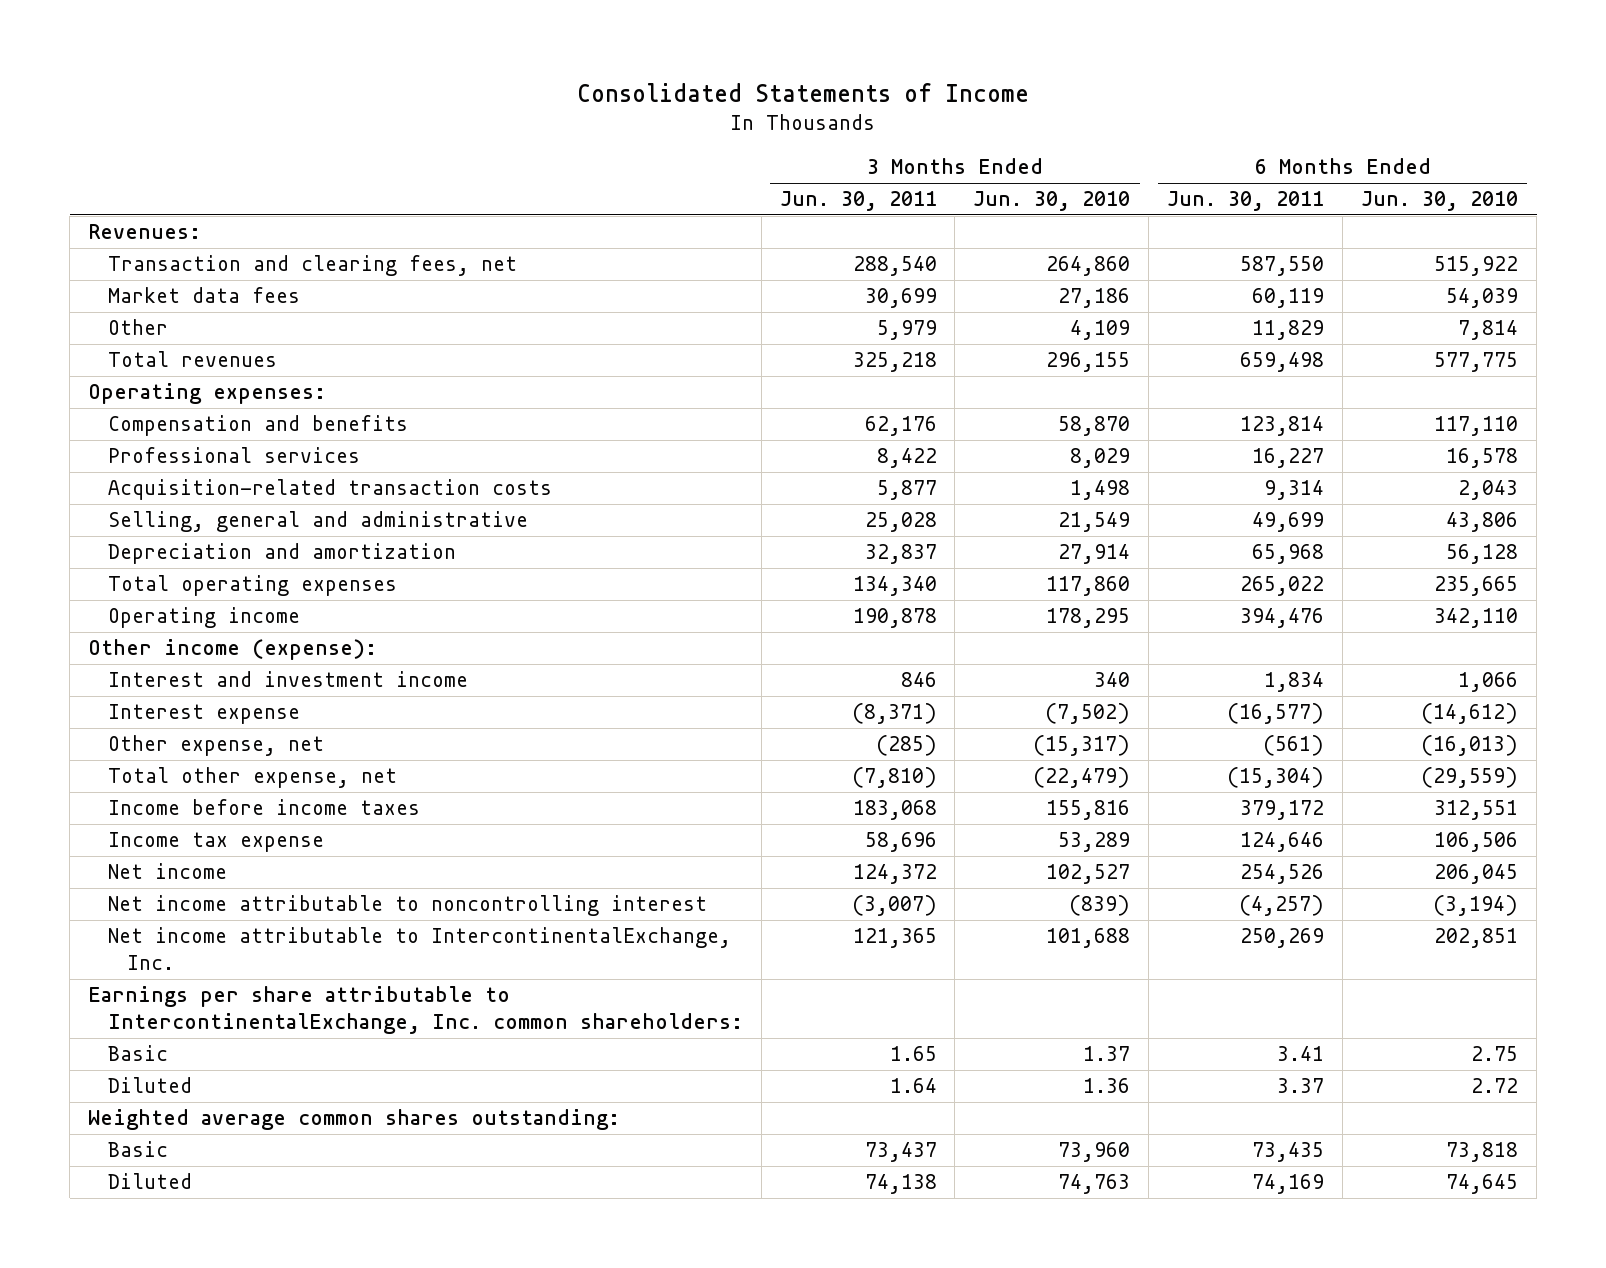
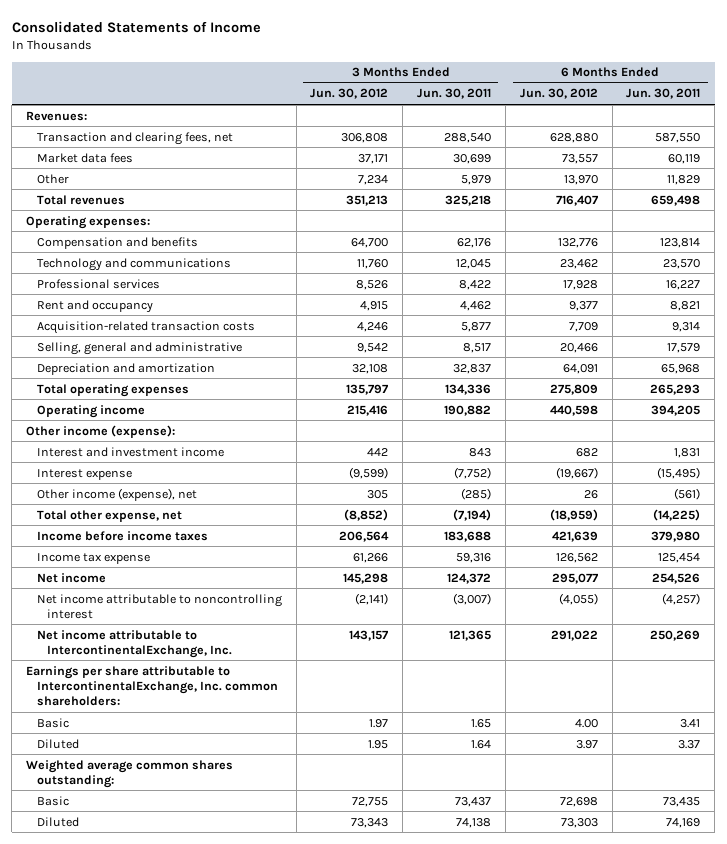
[973,191,1131,212] Jun. 30, 2010 -> none
[1361,191,1519,212] Jun. 30, 2010 -> none
none -> [310,88,389,100] Jun. 30, 2012
none -> [519,88,598,100] Jun. 30, 2012
none -> [36,257,231,271] Technology and communications
none -> [36,299,153,313] Rent and occupancy
[864,512,937,533] 25,028 -> [463,342,492,353] 8,517
[1252,512,1325,533] 49,699 -> [667,342,701,353] 17,579
[852,576,937,597] 134,340 -> [445,383,492,395] 134,336
[1240,576,1325,597] 265,022 -> [650,383,701,395] 265,293
[852,608,937,629] 190,878 -> [444,404,492,416] 190,882
[1240,608,1325,629] 394,476 -> [651,404,701,416] 394,205
[900,672,937,688] 846 -> [469,447,492,457] 843
[1264,672,1325,693] 1,834 -> [674,447,701,458] 1,831
[851,703,937,725] (8,371) -> [454,466,492,479] (7,752)
[1227,703,1325,725] (16,577) -> [657,466,701,479] (15,495)
[107,735,324,757] Other expense, net -> [36,487,197,501] Other income (expense), net
[851,767,937,789] (7,810) -> [453,508,492,521] (7,194)
[1227,767,1325,789] (15,304) -> [653,508,701,521] (14,225)
[852,800,937,821] 183,068 -> [444,530,492,542] 183,688
[1240,800,1325,821] 379,172 -> [651,530,701,542] 379,980
[864,832,937,853] 58,696 -> [456,552,492,563] 59,316
[1240,832,1325,853] 124,646 -> [658,552,701,563] 125,454

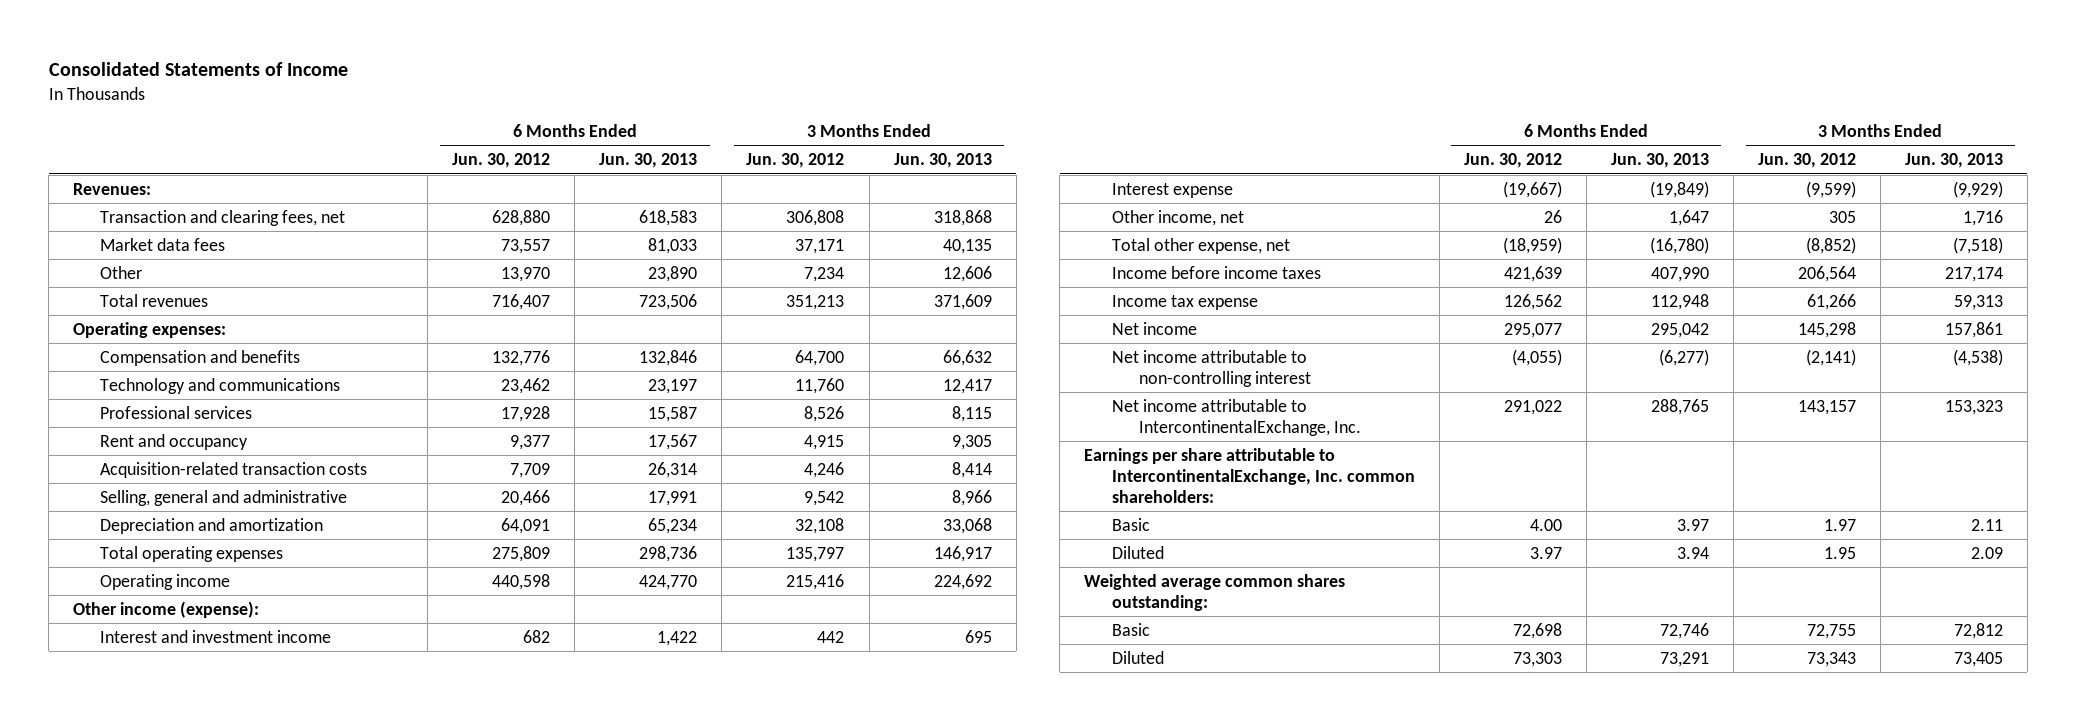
[417,88,492,100] Jun. 30, 2011 -> none
[626,88,701,100] Jun. 30, 2011 -> none
none -> [599,153,698,169] Jun. 30, 2013
none -> [893,153,992,169] Jun. 30, 2013
[36,487,197,501] Other income (expense), net -> [1111,209,1244,226] Other income, net
[36,593,282,619] Net income attributable to noncontrolling interest -> [1111,349,1311,387] Net income attributable to non-controlling interest

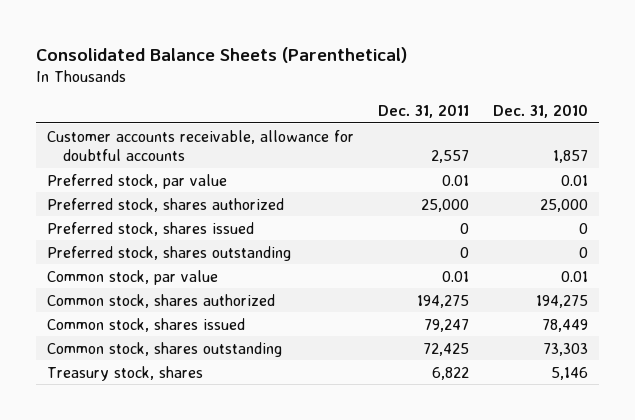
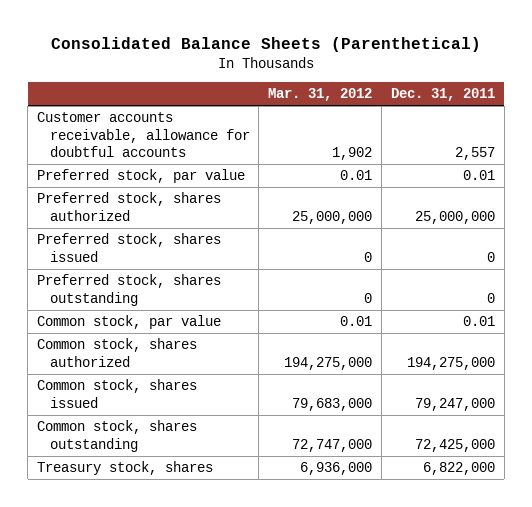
[492,103,588,118] Dec. 31, 2010 -> none
none -> [268,88,373,102] Mar. 31, 2012
[421,198,470,212] 25,000 -> [415,210,496,224] 25,000,000
[417,294,470,308] 194,275 -> [407,356,496,370] 194,275,000
[424,318,470,332] 79,247 -> [415,397,496,411] 79,247,000
[423,342,470,356] 72,425 -> [415,438,496,452] 72,425,000
[432,366,470,380] 6,822 -> [423,462,496,476] 6,822,000

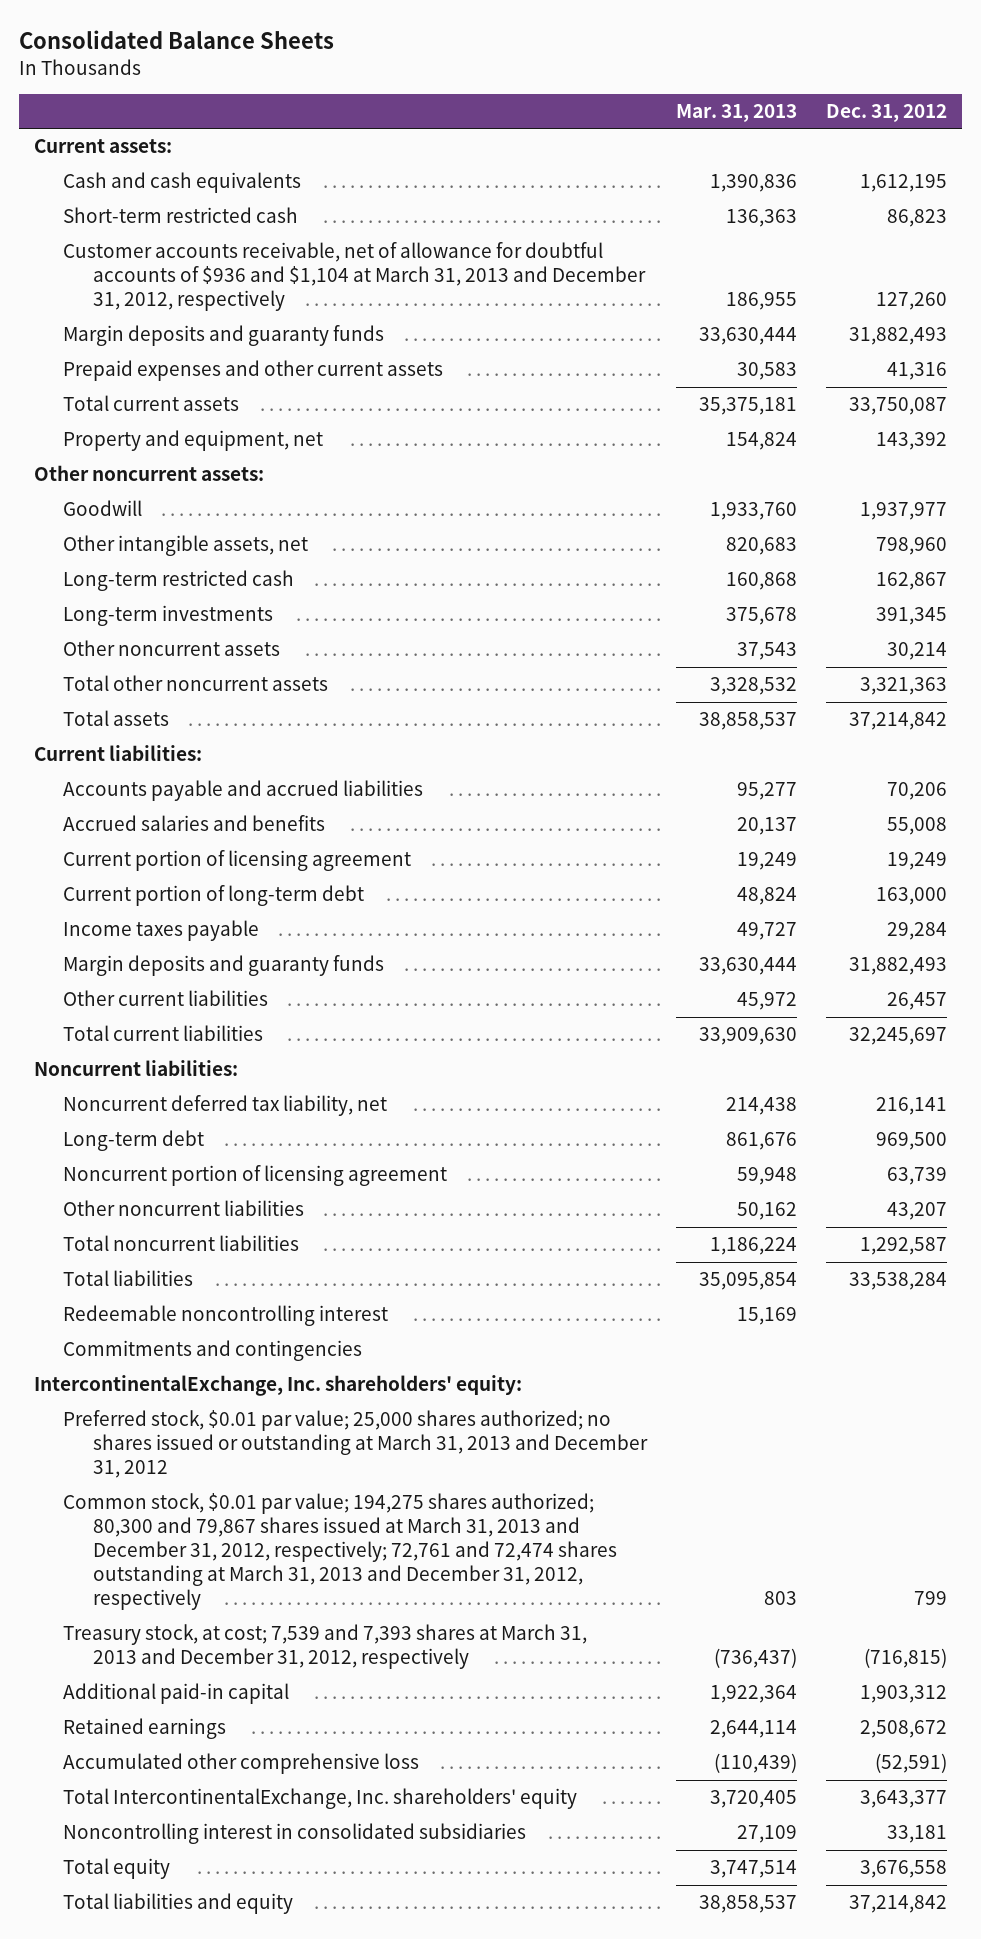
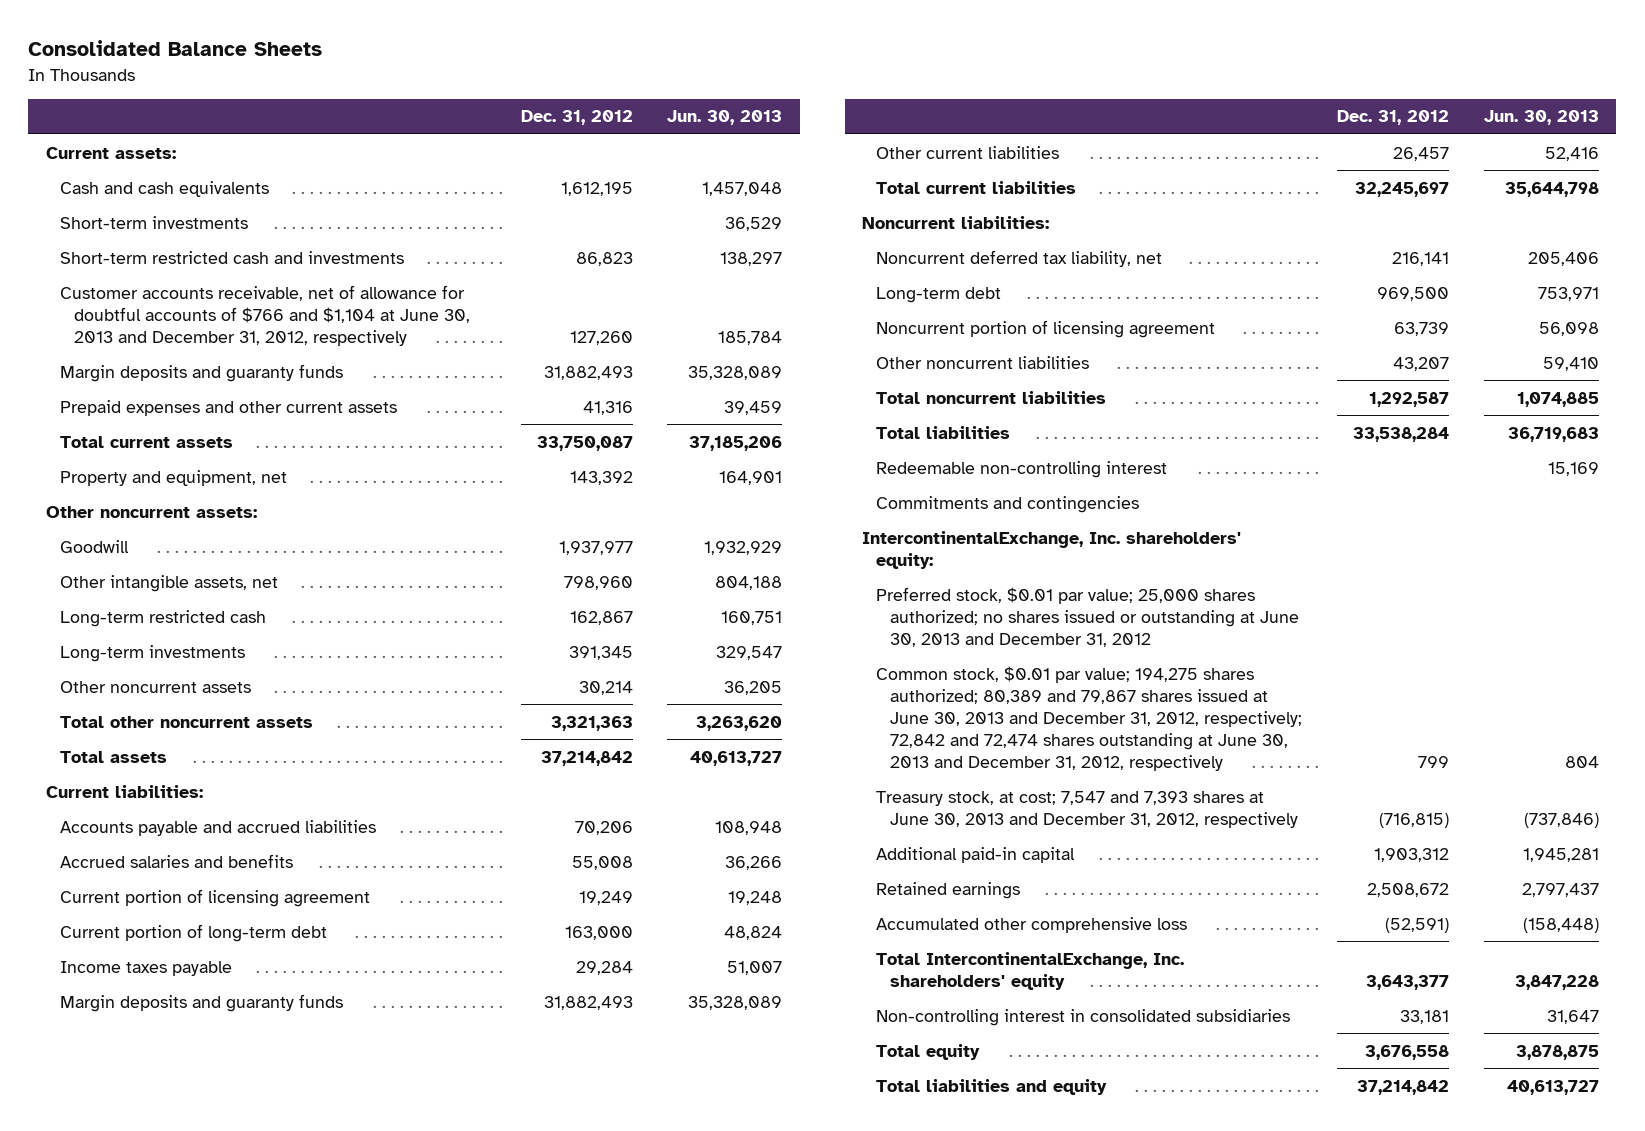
[676,104,798,123] Mar. 31, 2013 -> none
none -> [667,110,783,126] Jun. 30, 2013
none -> [59,215,248,229] Short-term investments
[63,207,299,224] Short-term restricted cash -> [59,250,404,264] Short-term restricted cash and investments
[63,242,646,312] Customer accounts receivable, net of allowance for doubtful accounts of $936 and $1,104 at March 31, 2013 and December 31, 2012, respectively -> [59,284,470,346] Customer accounts receivable, net of allowance for doubtful accounts of $766 and $1,104 at June 30, 2013 and December 31, 2012, respectively
[63,1305,389,1327] Redeemable noncontrolling interest -> [876,460,1168,478] Redeemable non-controlling interest
[63,1410,648,1479] Preferred stock, $0.01 par value; 25,000 shares authorized; no shares issued or outstanding at March 31, 2013 and December 31, 2012 -> [876,586,1300,647] Preferred stock, $0.01 par value; 25,000 shares authorized; no shares issued or outstanding at June 30, 2013 and December 31, 2012
[63,1493,617,1611] Common stock, $0.01 par value; 194,275 shares authorized; 80,300 and 79,867 shares issued at March 31, 2013 and December 31, 2012, respectively; 72,761 and 72,474 shares outstanding at March 31, 2013 and December 31, 2012, respectively -> [876,665,1303,771] Common stock, $0.01 par value; 194,275 shares authorized; 80,389 and 79,867 shares issued at June 30, 2013 and December 31, 2012, respectively; 72,842 and 72,474 shares outstanding at June 30, 2013 and December 31, 2012, respectively
[63,1624,588,1670] Treasury stock, at cost; 7,539 and 7,393 shares at March 31, 2013 and December 31, 2012, respectively -> [876,790,1299,828] Treasury stock, at cost; 7,547 and 7,393 shares at June 30, 2013 and December 31, 2012, respectively
[63,1823,527,1845] Noncontrolling interest in consolidated subsidiaries -> [876,1008,1291,1026] Non-controlling interest in consolidated subsidiaries

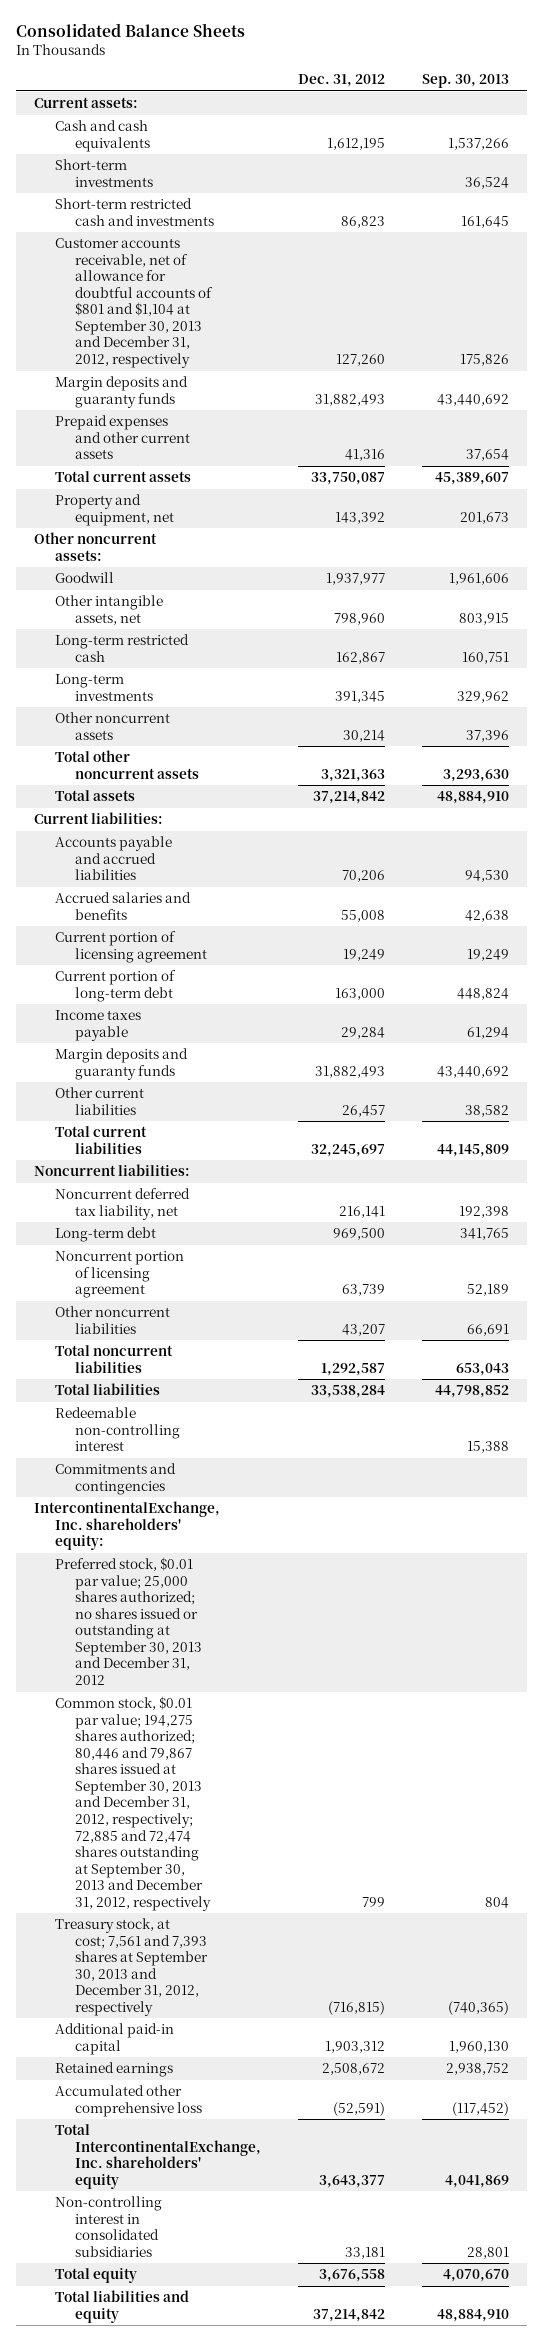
[667,110,783,126] Jun. 30, 2013 -> none
none -> [421,74,509,89] Sep. 30, 2013
[59,284,470,346] Customer accounts receivable, net of allowance for doubtful accounts of $766 and $1,104 at June 30, 2013 and December 31, 2012, respectively -> [54,238,213,369] Customer accounts receivable, net of allowance for doubtful accounts of $801 and $1,104 at September 30, 2013 and December 31, 2012, respectively
[876,586,1300,647] Preferred stock, $0.01 par value; 25,000 shares authorized; no shares issued or outstanding at June 30, 2013 and December 31, 2012 -> [54,1557,202,1686] Preferred stock, $0.01 par value; 25,000 shares authorized; no shares issued or outstanding at September 30, 2013 and December 31, 2012
[876,665,1303,771] Common stock, $0.01 par value; 194,275 shares authorized; 80,389 and 79,867 shares issued at June 30, 2013 and December 31, 2012, respectively; 72,842 and 72,474 shares outstanding at June 30, 2013 and December 31, 2012, respectively -> [54,1696,211,1911] Common stock, $0.01 par value; 194,275 shares authorized; 80,446 and 79,867 shares issued at September 30, 2013 and December 31, 2012, respectively; 72,885 and 72,474 shares outstanding at September 30, 2013 and December 31, 2012, respectively
[876,790,1299,828] Treasury stock, at cost; 7,547 and 7,393 shares at June 30, 2013 and December 31, 2012, respectively -> [54,1918,208,2016] Treasury stock, at cost; 7,561 and 7,393 shares at September 30, 2013 and December 31, 2012, respectively

